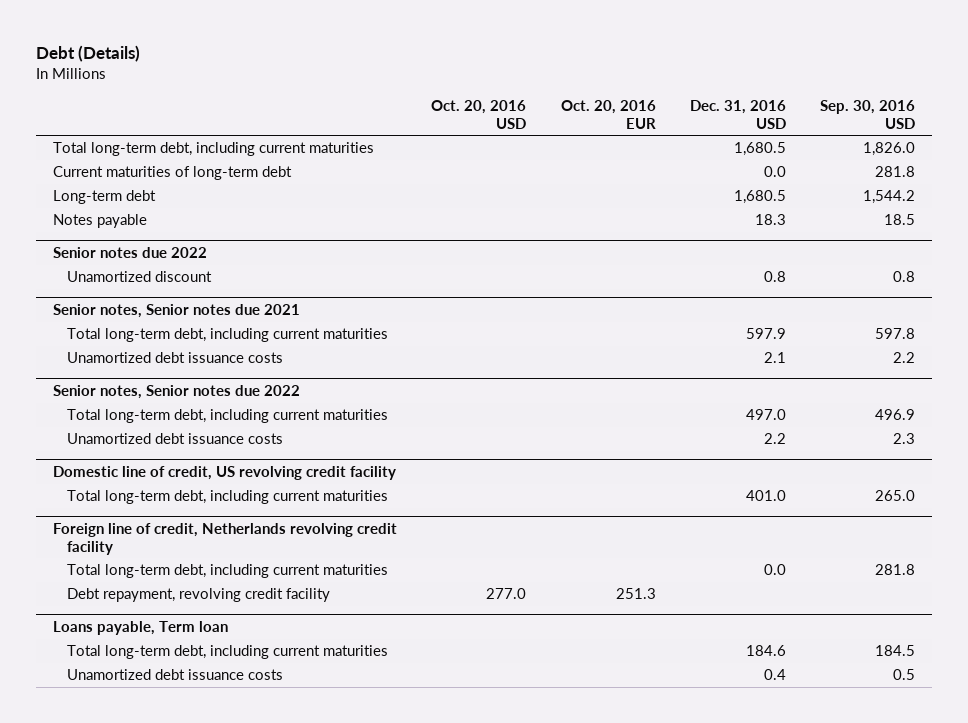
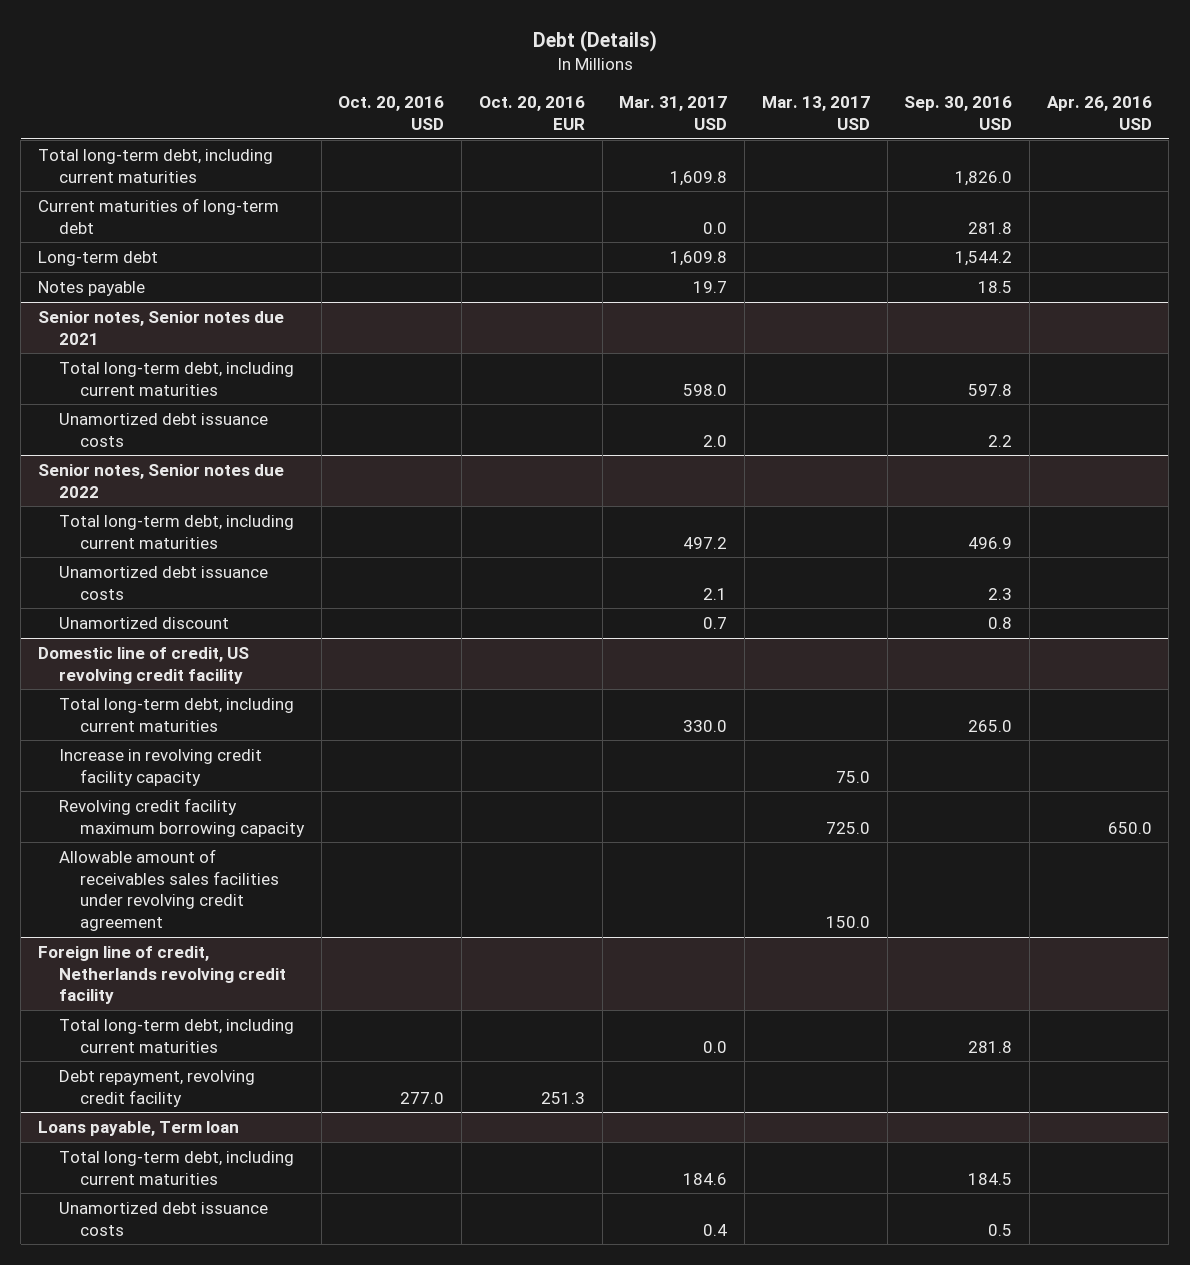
[689,99,786,129] Dec. 31, 2016 USD -> none
none -> [619,96,728,130] Mar. 31, 2017 USD
none -> [761,96,870,130] Mar. 13, 2017 USD
none -> [1046,96,1152,130] Apr. 26, 2016 USD
[53,247,208,259] Senior notes due 2022 -> none
[66,271,212,283] Unamortized discount -> none
none -> [58,616,229,629] Unamortized discount
none -> [58,748,262,786] Increase in revolving credit facility capacity
none -> [58,797,305,837] Revolving credit facility maximum borrowing capacity
none -> [58,848,279,931] Allowable amount of receivables sales facilities under revolving credit agreement

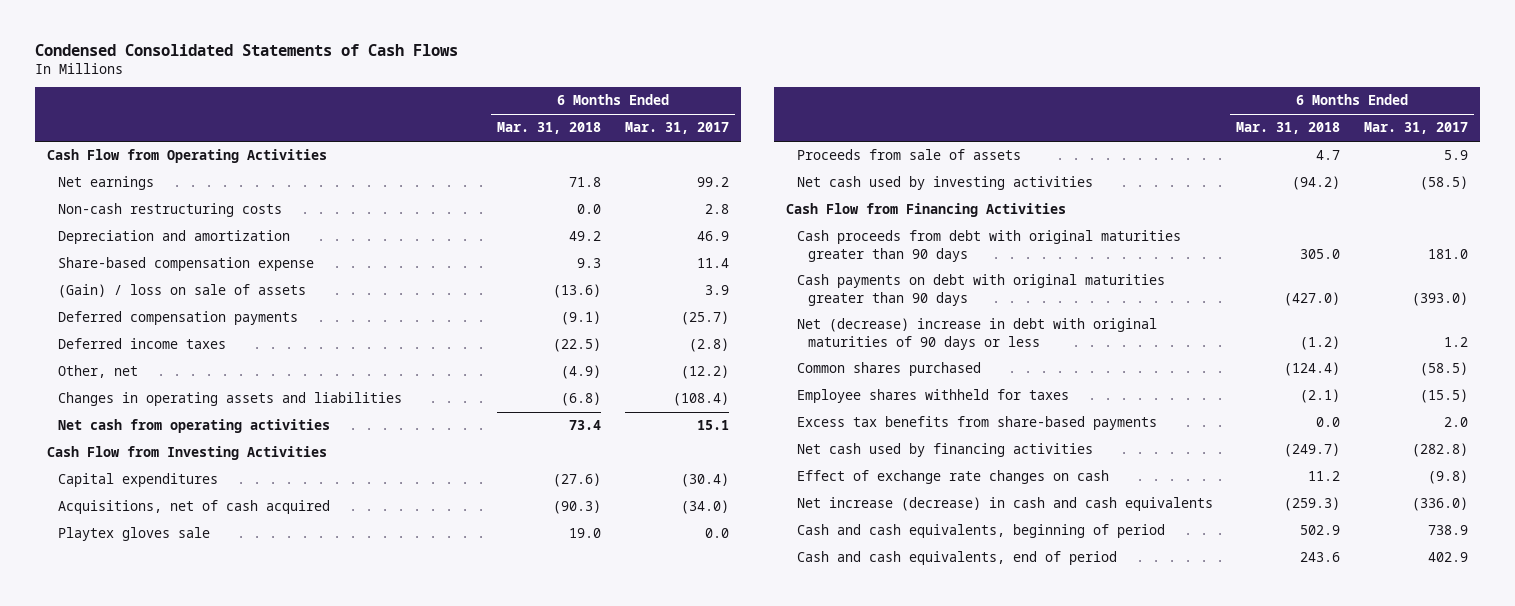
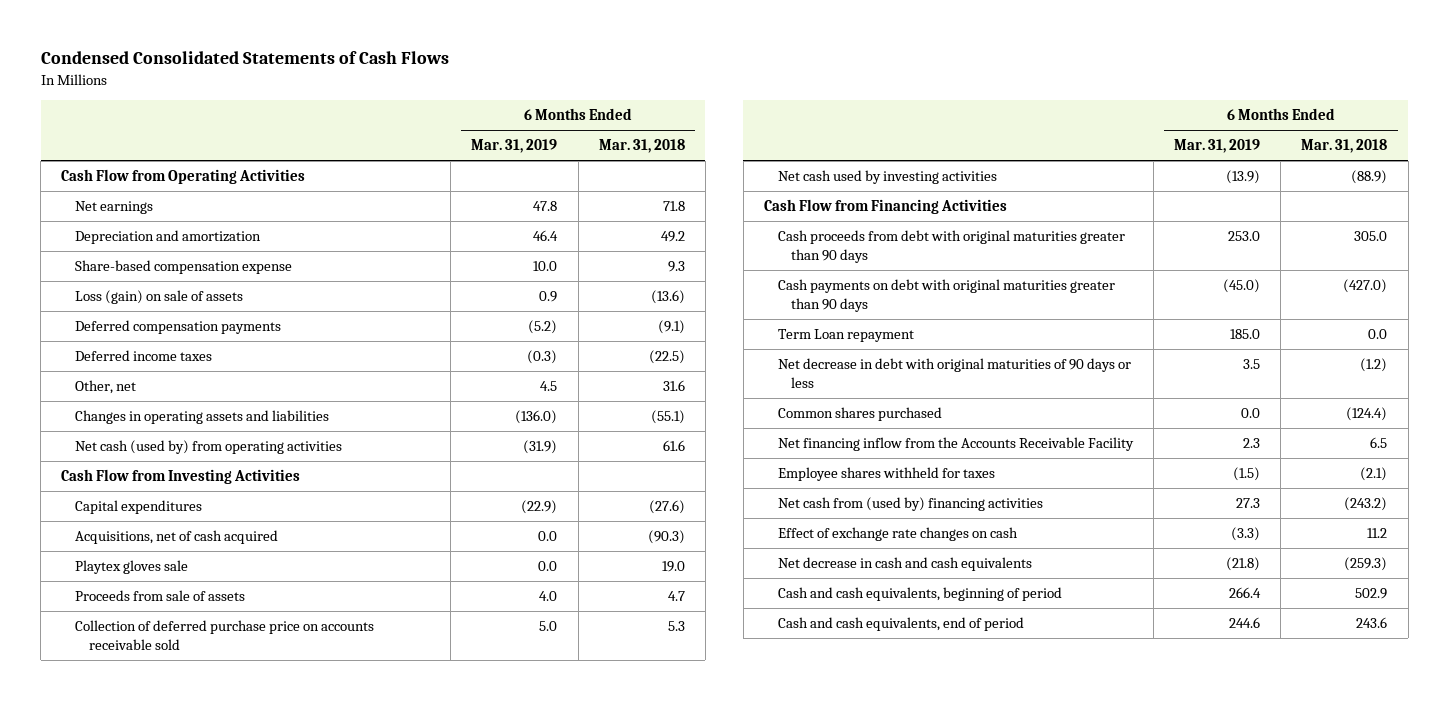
[624,122,729,135] Mar. 31, 2017 -> none
none -> [471,139,558,154] Mar. 31, 2019
[57,203,282,218] Non-cash restructuring costs -> none
[57,284,306,299] (Gain) / loss on sale of assets -> [75,290,244,305] Loss (gain) on sale of assets
[561,365,602,380] (4.9) -> [662,380,685,392] 31.6
[561,392,602,407] (6.8) -> [650,410,685,425] (55.1)
[57,419,330,434] Net cash from operating activities -> [75,440,343,455] Net cash (used by) from operating activities
[569,420,602,431] 73.4 -> [662,440,685,452] 61.6
none -> [75,620,375,651] Collection of deferred purchase price on accounts receivable sold
[1292,176,1341,191] (94.2) -> [1351,170,1388,185] (88.9)
none -> [777,329,914,343] Term Loan repayment
[796,318,1157,350] Net (decrease) increase in debt with original maturities of 90 days or less -> [777,358,1131,389] Net decrease in debt with original maturities of 90 days or less
none -> [777,437,1134,452] Net financing inflow from the Accounts Receivable Facility
[796,416,1157,431] Excess tax benefits from share-based payments -> none
[796,443,1093,458] Net cash used by financing activities -> [777,497,1043,512] Net cash from (used by) financing activities
[1284,443,1341,458] (249.7) -> [1344,497,1388,512] (243.2)
[796,497,1213,512] Net increase (decrease) in cash and cash equivalents -> [777,557,1032,572] Net decrease in cash and cash equivalents

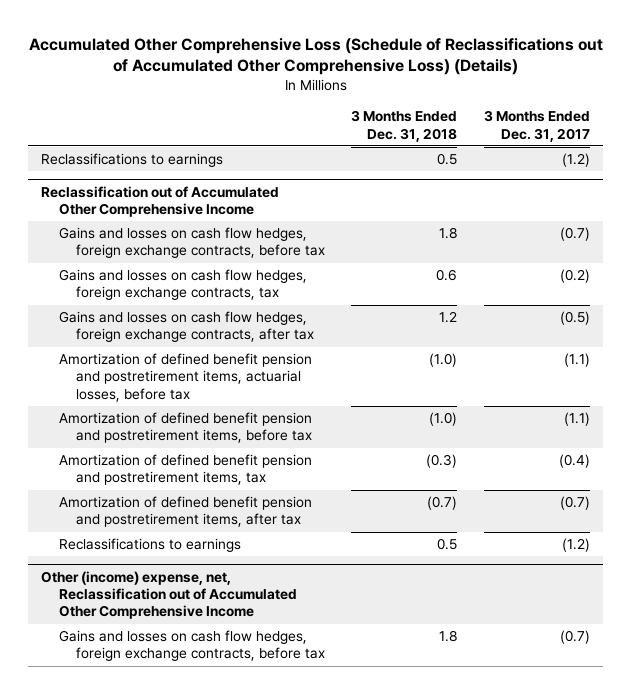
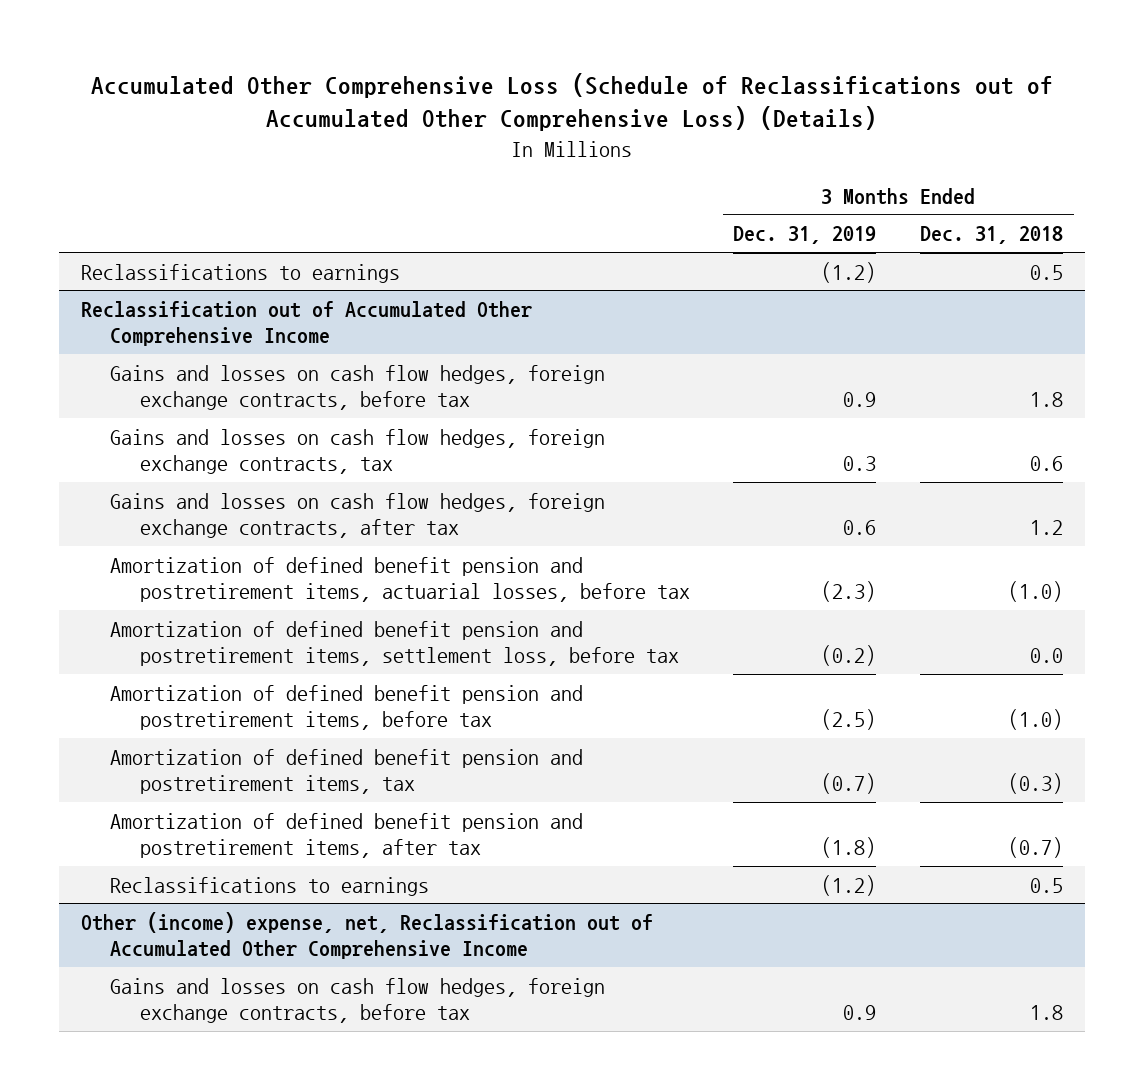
[484,110,591,142] 3 Months Ended Dec. 31, 2017 -> none
none -> [733,226,877,245] Dec. 31, 2019
none -> [110,620,679,667] Amortization of defined benefit pension and postretirement items, settlement loss, before tax

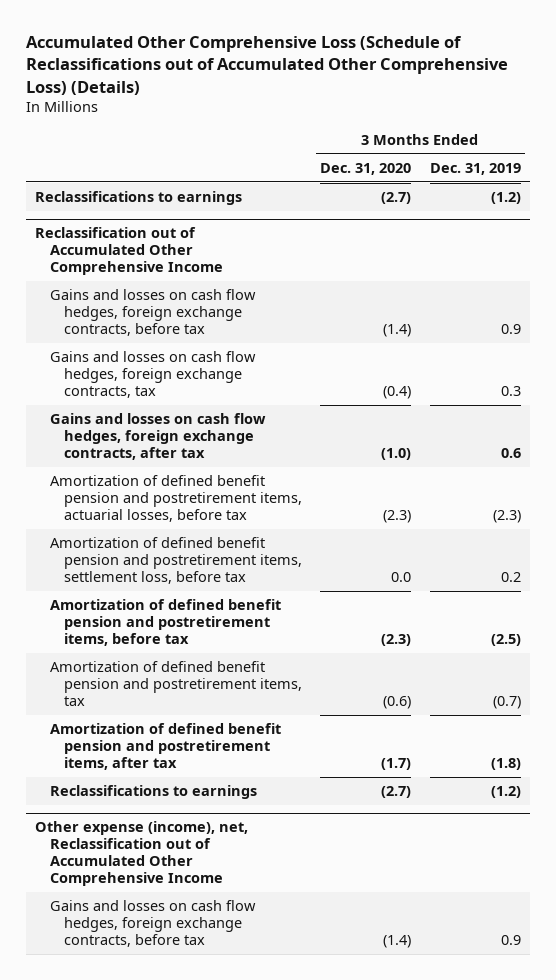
[920,226,1064,245] Dec. 31, 2018 -> none
none -> [320,162,412,175] Dec. 31, 2020
[821,645,877,667] (0.2) -> [500,571,521,582] 0.2
[80,911,653,960] Other (income) expense, net, Reclassification out of Accumulated Other Comprehensive Income -> [35,821,249,887] Other expense (income), net, Reclassification out of Accumulated Other Comprehensive Income

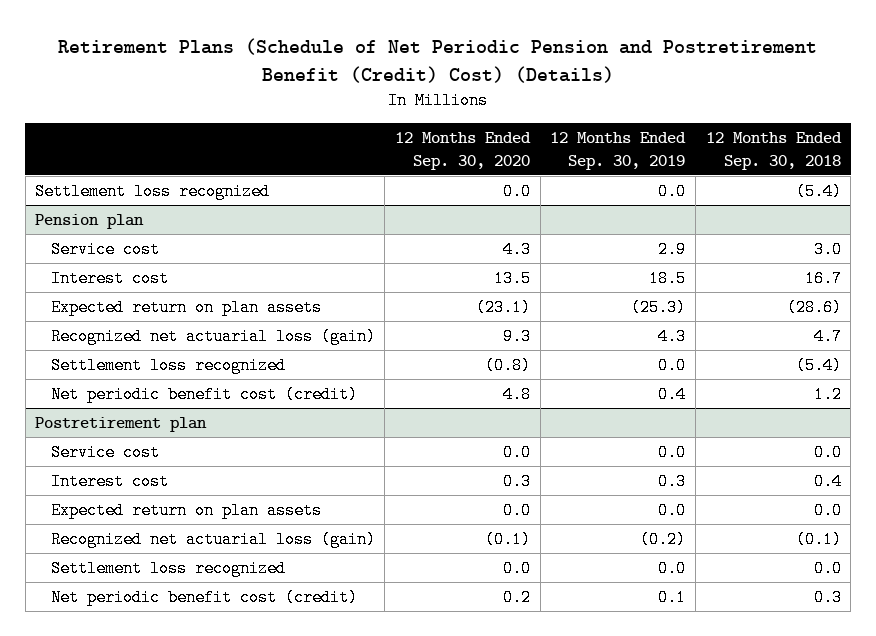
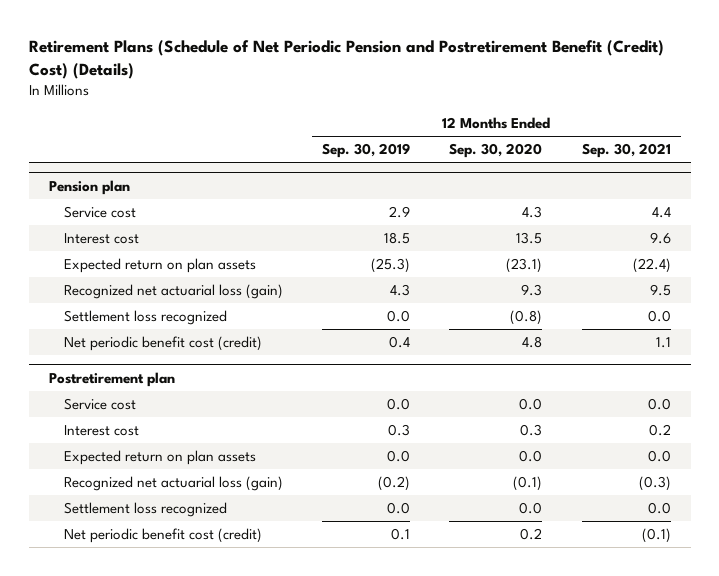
[705,132,842,170] 12 Months Ended Sep. 30, 2018 -> none
none -> [581,143,671,159] Sep. 30, 2021
[35,183,271,201] Settlement loss recognized -> none

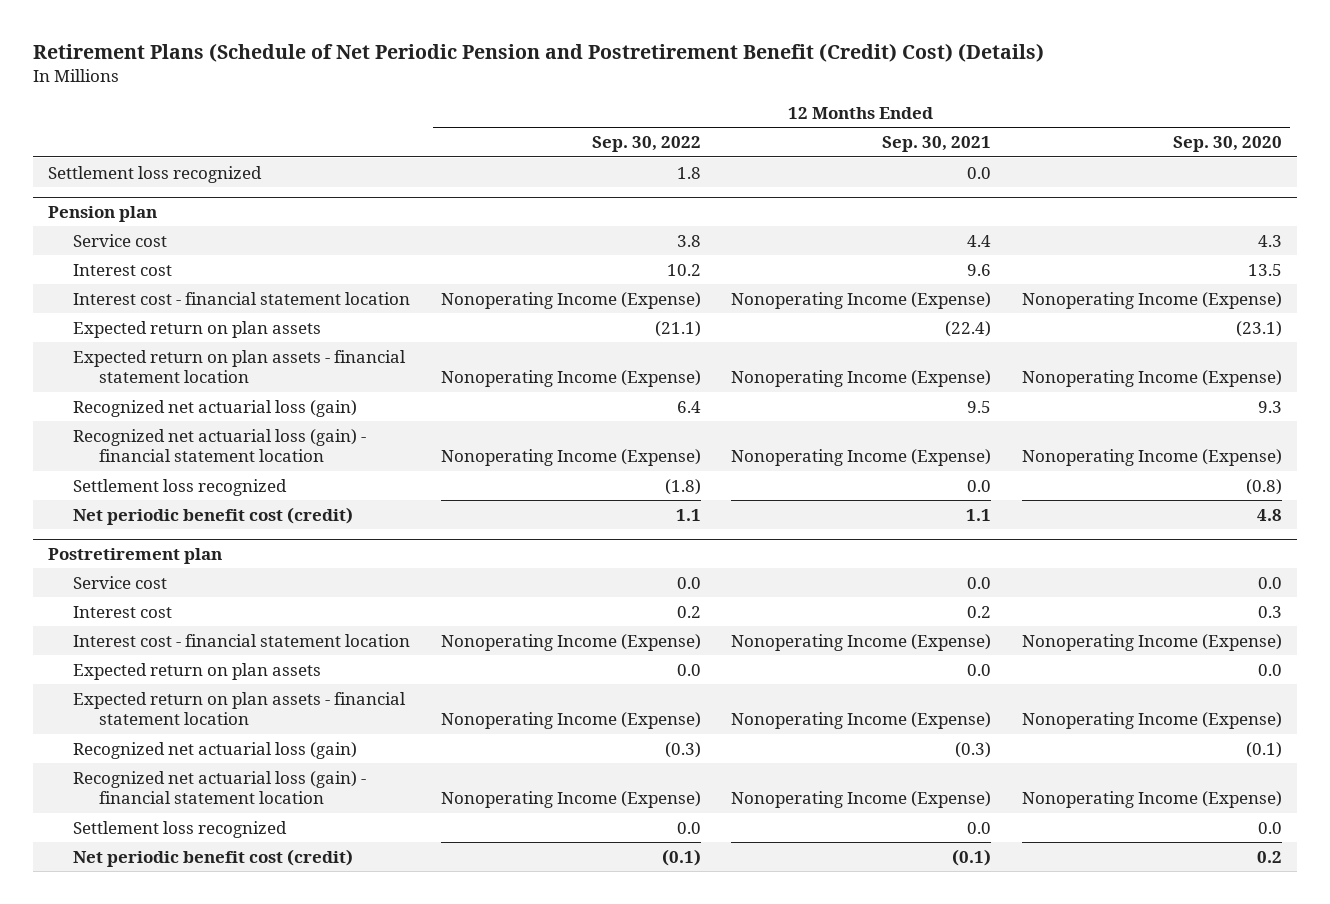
[321,143,410,159] Sep. 30, 2019 -> none
none -> [591,136,701,153] Sep. 30, 2022
none -> [47,165,262,183] Settlement loss recognized
none -> [73,291,411,305] Interest cost - financial statement location
none -> [73,349,407,384] Expected return on plan assets - financial statement location
none -> [73,428,367,463] Recognized net actuarial loss (gain) - financial statement location
none -> [73,633,411,647] Interest cost - financial statement location
none -> [73,691,407,726] Expected return on plan assets - financial statement location
none -> [73,770,367,805] Recognized net actuarial loss (gain) - financial statement location

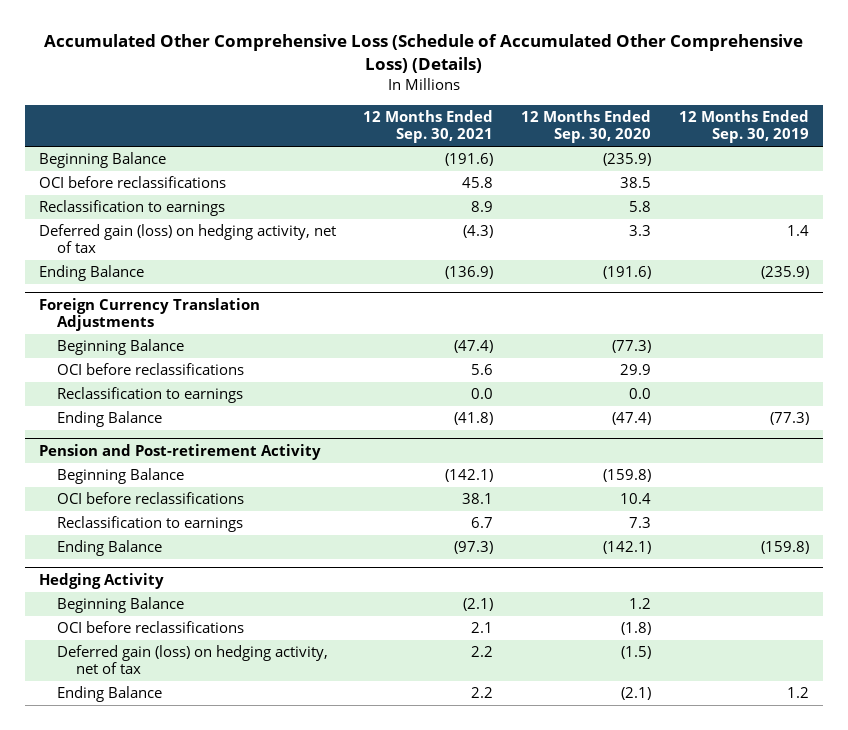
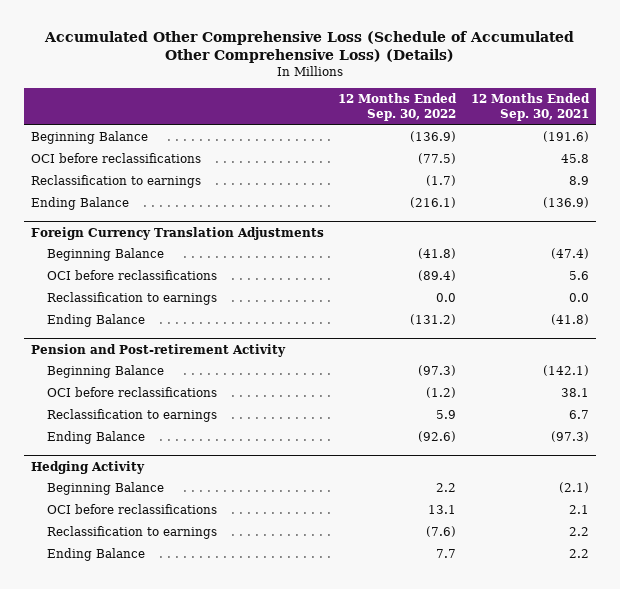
[521,110,652,144] 12 Months Ended Sep. 30, 2020 -> none
[679,110,810,144] 12 Months Ended Sep. 30, 2019 -> none
none -> [338,93,458,121] 12 Months Ended Sep. 30, 2022
[38,224,336,254] Deferred gain (loss) on hedging activity, net of tax -> none
[57,645,329,675] Deferred gain (loss) on hedging activity, net of tax -> none
none -> [47,526,218,540] Reclassification to earnings

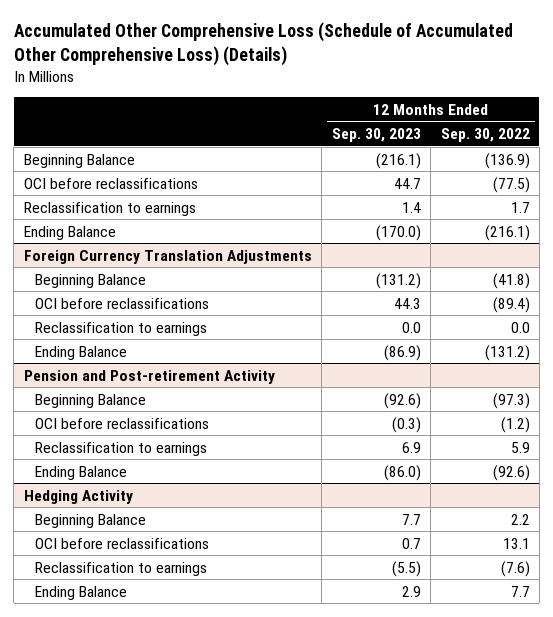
[470,93,590,121] 12 Months Ended Sep. 30, 2021 -> none
none -> [331,127,421,142] Sep. 30, 2023
[426,175,457,187] (1.7) -> [510,201,530,213] 1.7

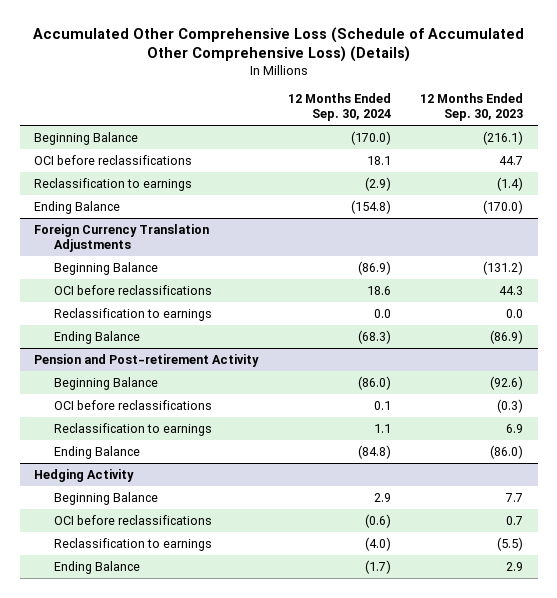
[440,127,530,142] Sep. 30, 2022 -> none
none -> [287,93,391,122] 12 Months Ended Sep. 30, 2024
[401,201,421,213] 1.4 -> [496,176,523,191] (1.4)

